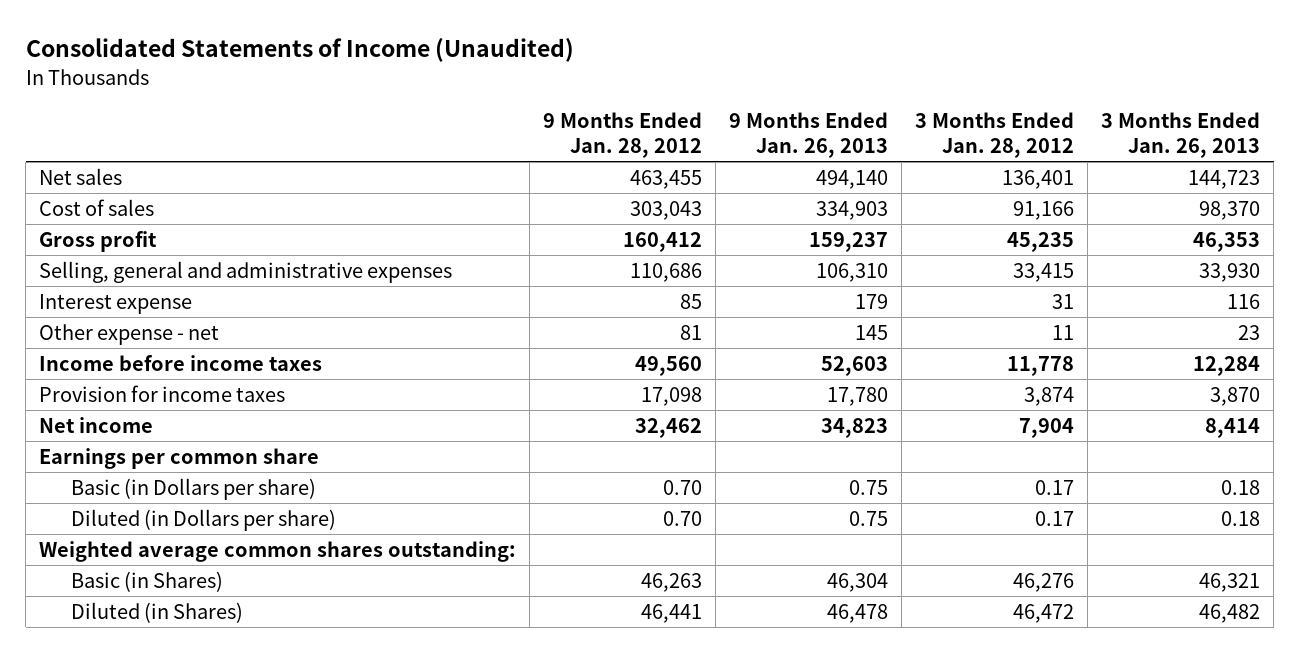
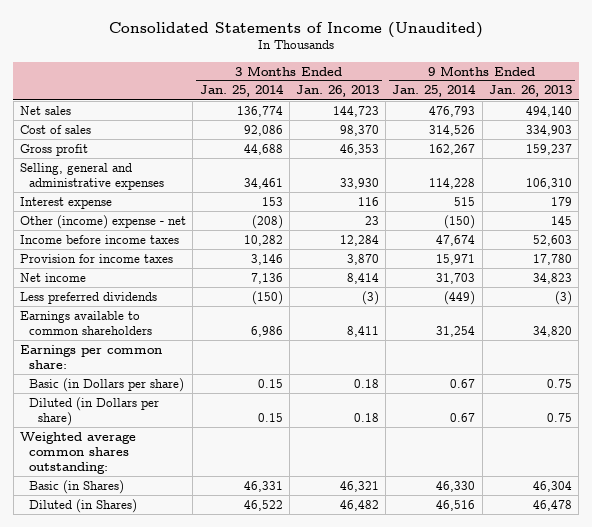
[543,111,703,159] 9 Months Ended Jan. 28, 2012 -> none
[915,111,1075,159] 3 Months Ended Jan. 28, 2012 -> none
none -> [199,84,284,98] Jan. 25, 2014
none -> [392,84,477,98] Jan. 25, 2014
[39,323,220,345] Other expense - net -> [20,214,187,229] Other (income) expense - net
none -> [20,291,158,304] Less preferred dividends
none -> [20,310,153,335] Earnings available to common shareholders
[39,447,320,469] Earnings per common share -> [20,344,163,369] Earnings per common share:

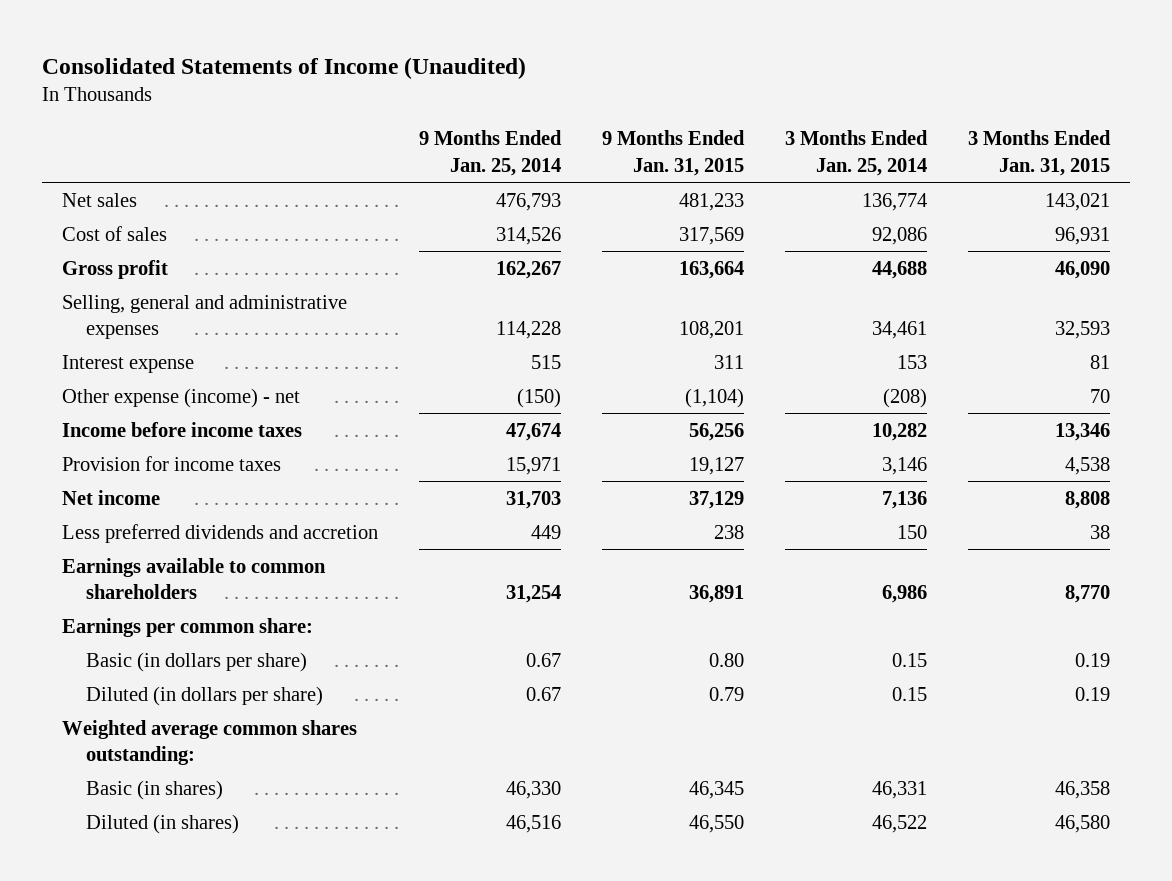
[295,85,379,98] Jan. 26, 2013 -> none
[488,85,572,98] Jan. 26, 2013 -> none
none -> [602,130,746,176] 9 Months Ended Jan. 31, 2015
none -> [967,130,1111,176] 3 Months Ended Jan. 31, 2015
[20,214,187,229] Other (income) expense - net -> [62,387,301,408] Other expense (income) - net
[20,291,158,304] Less preferred dividends -> [62,523,379,543] Less preferred dividends and accretion
[251,290,283,305] (150) -> [896,524,927,539] 150
[444,290,476,305] (449) -> [531,524,562,539] 449
[29,377,185,392] Basic (in Dollars per share) -> [86,651,308,672] Basic (in dollars per share)
[29,396,160,426] Diluted (in Dollars per share) -> [86,685,324,706] Diluted (in dollars per share)
[29,479,125,494] Basic (in Shares) -> [86,779,224,800] Basic (in shares)
[29,498,138,513] Diluted (in Shares) -> [86,813,240,834] Diluted (in shares)

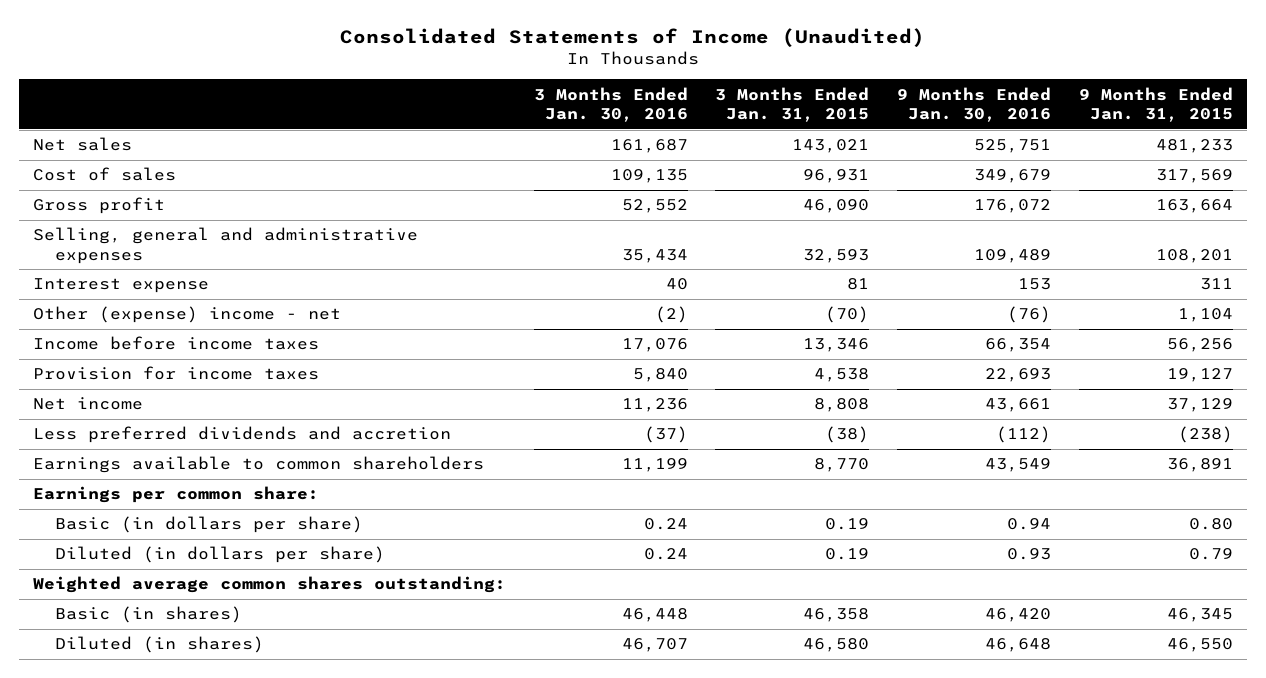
[419,130,563,176] 9 Months Ended Jan. 25, 2014 -> none
[784,130,928,176] 3 Months Ended Jan. 25, 2014 -> none
none -> [533,86,688,123] 3 Months Ended Jan. 30, 2016
none -> [897,86,1052,123] 9 Months Ended Jan. 30, 2016
[62,387,301,408] Other expense (income) - net -> [32,306,341,324] Other (expense) income - net
[685,387,745,408] (1,104) -> [1177,308,1233,323] 1,104
[1089,388,1110,403] 70 -> [825,306,870,324] (70)
[714,524,745,539] 238 -> [1177,426,1233,444] (238)
[1089,524,1110,539] 38 -> [825,426,870,444] (38)

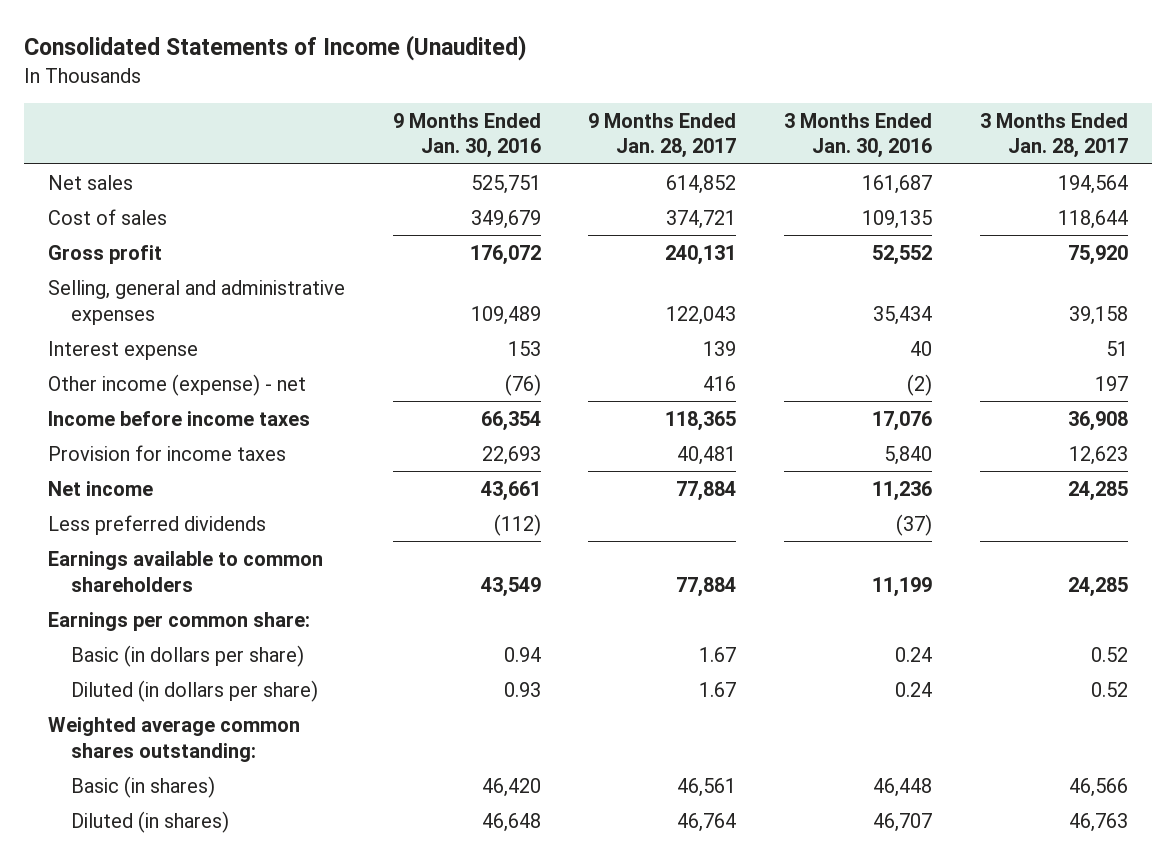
[715,86,870,123] 3 Months Ended Jan. 31, 2015 -> none
[1078,86,1233,123] 9 Months Ended Jan. 31, 2015 -> none
none -> [588,112,737,159] 9 Months Ended Jan. 28, 2017
none -> [979,112,1128,159] 3 Months Ended Jan. 28, 2017
[32,306,341,324] Other (expense) income - net -> [47,373,306,396] Other income (expense) - net
[32,426,451,444] Less preferred dividends and accretion -> [47,514,266,535] Less preferred dividends

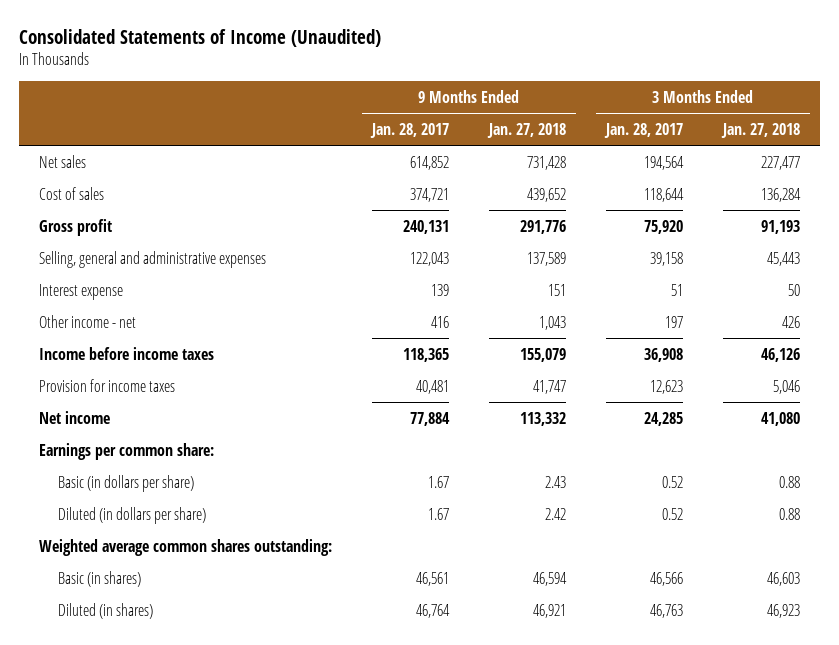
[392,112,541,159] 9 Months Ended Jan. 30, 2016 -> none
[784,112,933,159] 3 Months Ended Jan. 30, 2016 -> none
none -> [486,123,566,139] Jan. 27, 2018
none -> [721,123,801,139] Jan. 27, 2018
[47,373,306,396] Other income (expense) - net -> [38,314,136,328] Other income - net
[47,514,266,535] Less preferred dividends -> none
[47,550,323,592] Earnings available to common shareholders -> none

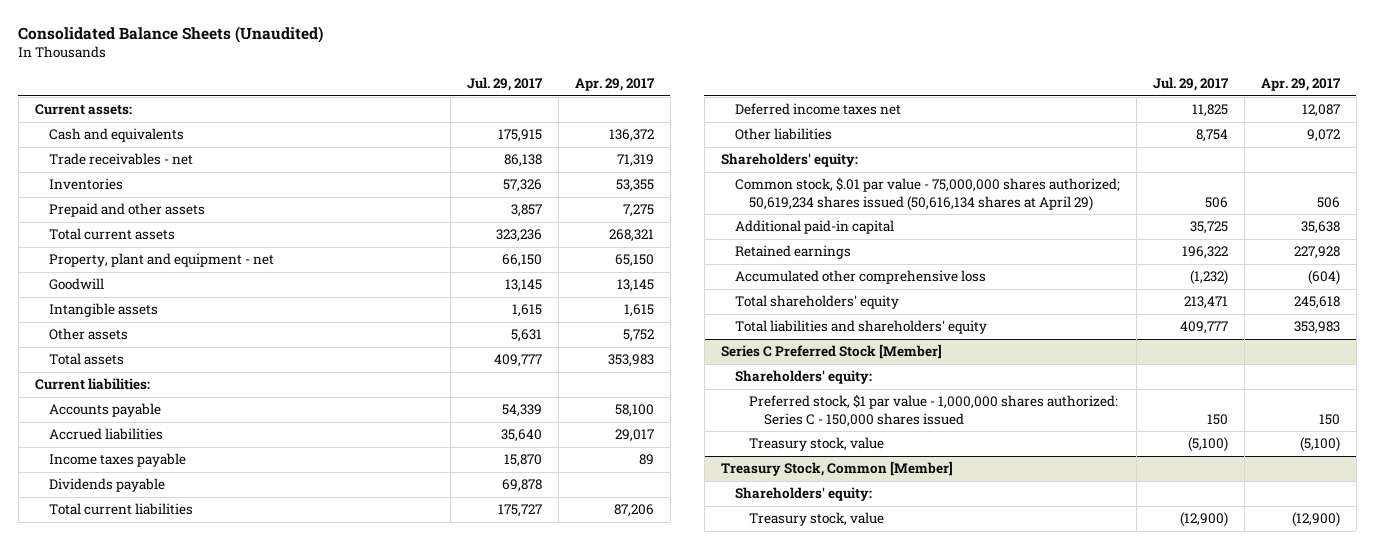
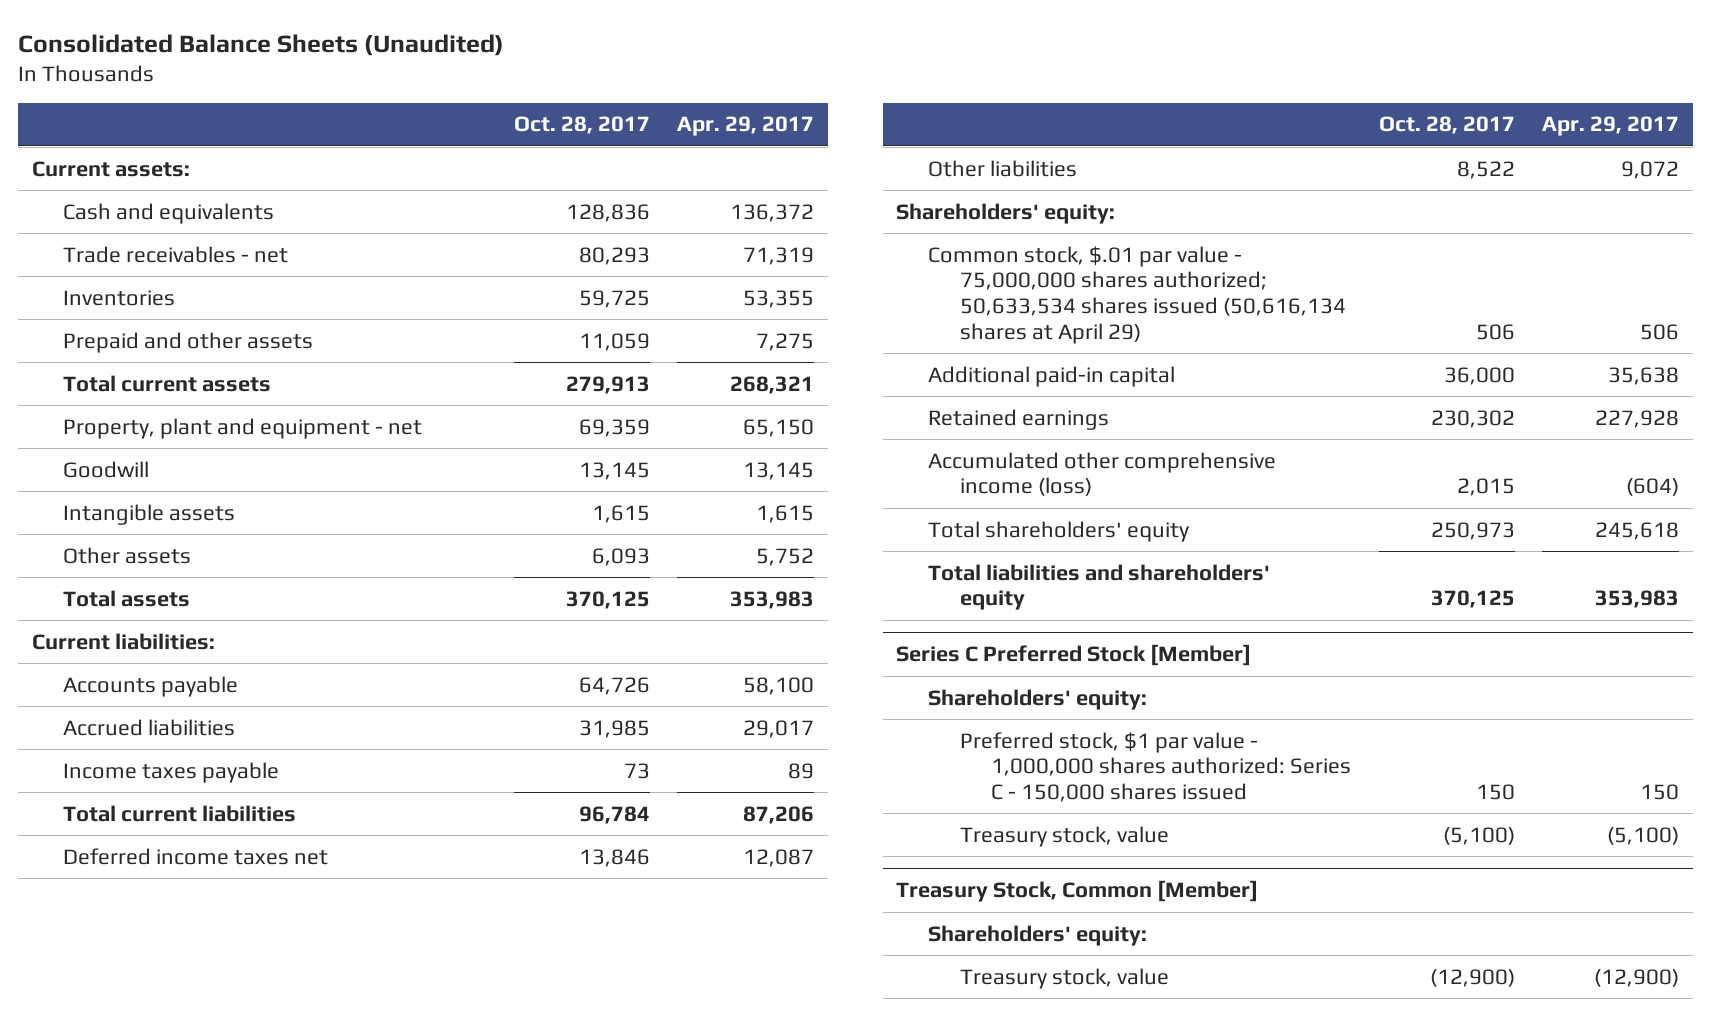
[466,76,543,91] Jul. 29, 2017 -> none
none -> [513,116,650,135] Oct. 28, 2017
[48,478,165,493] Dividends payable -> none
[734,177,1120,211] Common stock, $.01 par value - 75,000,000 shares authorized; 50,619,234 shares issued (50,616,134 shares at April 29) -> [927,245,1346,344] Common stock, $.01 par value - 75,000,000 shares authorized; 50,633,534 shares issued (50,616,134 shares at April 29)
[734,270,986,285] Accumulated other comprehensive loss -> [927,451,1276,497] Accumulated other comprehensive income (loss)

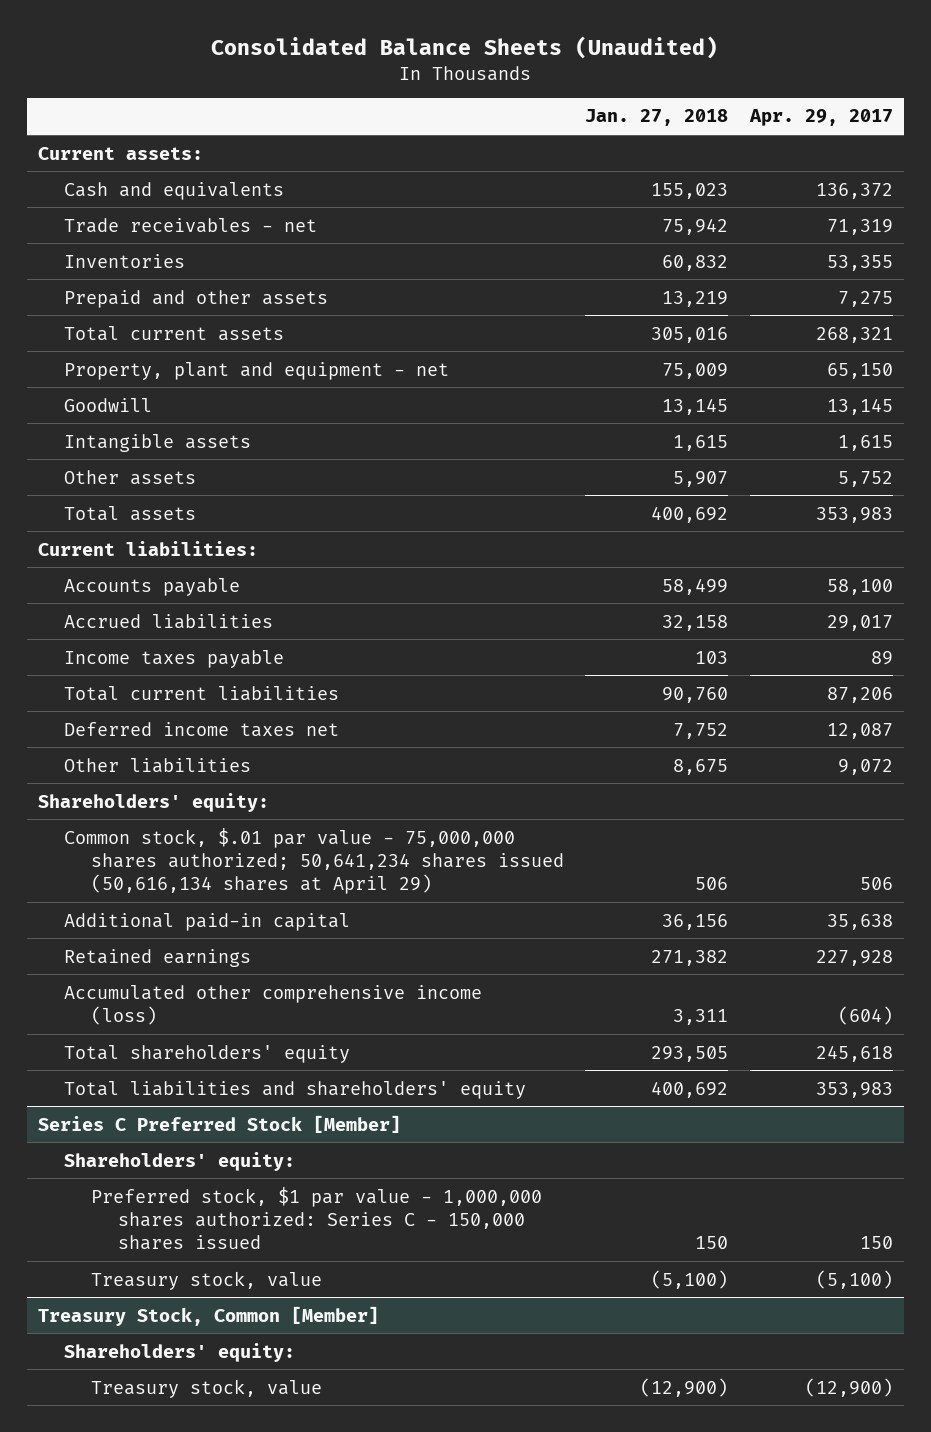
[513,116,650,135] Oct. 28, 2017 -> none
none -> [585,109,729,127] Jan. 27, 2018
[927,245,1346,344] Common stock, $.01 par value - 75,000,000 shares authorized; 50,633,534 shares issued (50,616,134 shares at April 29) -> [64,827,564,895] Common stock, $.01 par value - 75,000,000 shares authorized; 50,641,234 shares issued (50,616,134 shares at April 29)

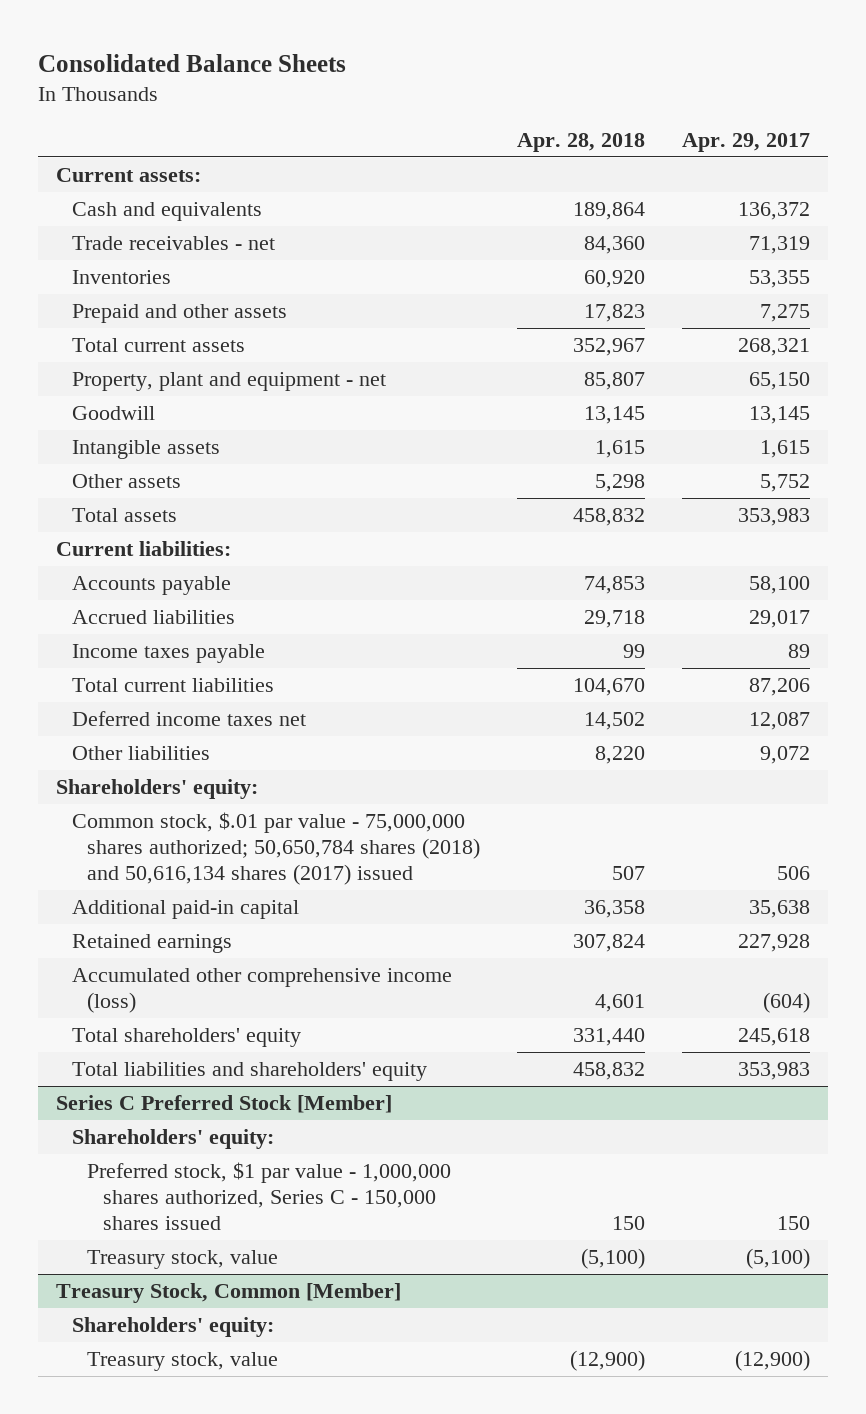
[211,36,719,60] Consolidated Balance Sheets (Unaudited) -> [38,53,347,72] Consolidated Balance Sheets
[585,109,729,127] Jan. 27, 2018 -> none
none -> [517,132,646,152] Apr. 28, 2018
[64,827,564,895] Common stock, $.01 par value - 75,000,000 shares authorized; 50,641,234 shares issued (50,616,134 shares at April 29) -> [71,811,481,885] Common stock, $.01 par value - 75,000,000 shares authorized; 50,650,784 shares (2018) and 50,616,134 shares (2017) issued
[90,1186,542,1251] Preferred stock, $1 par value - 1,000,000 shares authorized: Series C - 150,000 shares issued -> [87,1161,452,1230] Preferred stock, $1 par value - 1,000,000 shares authorized, Series C - 150,000 shares issued

